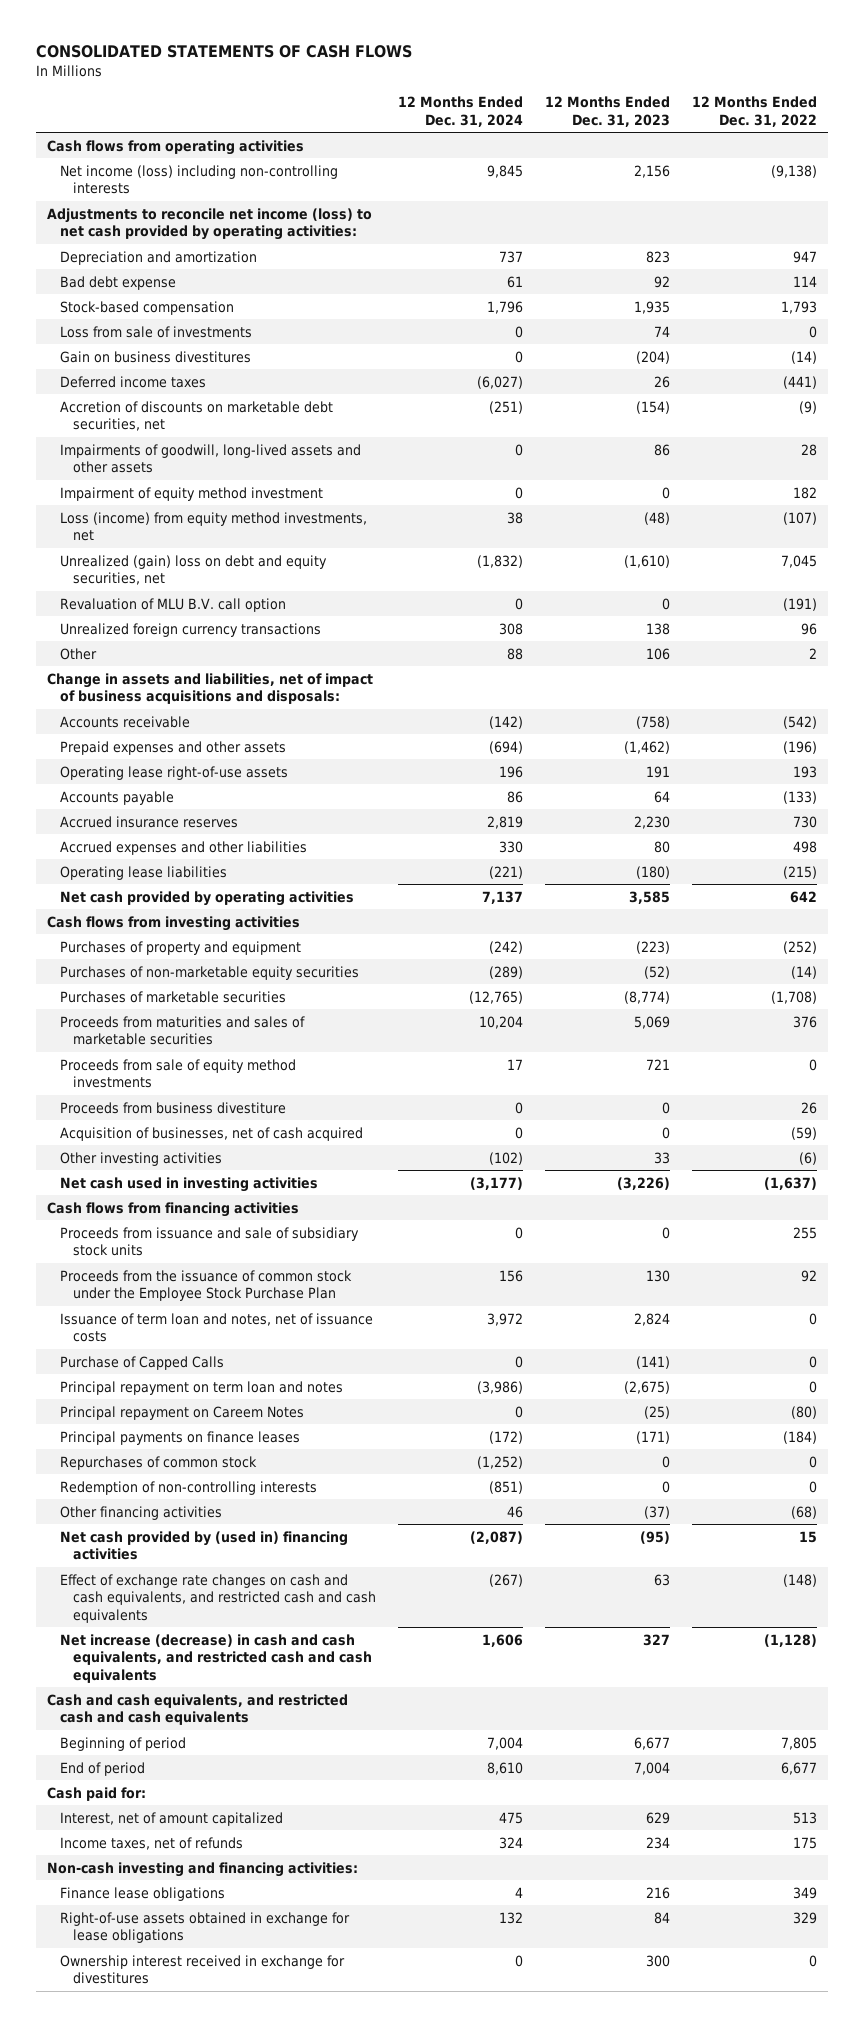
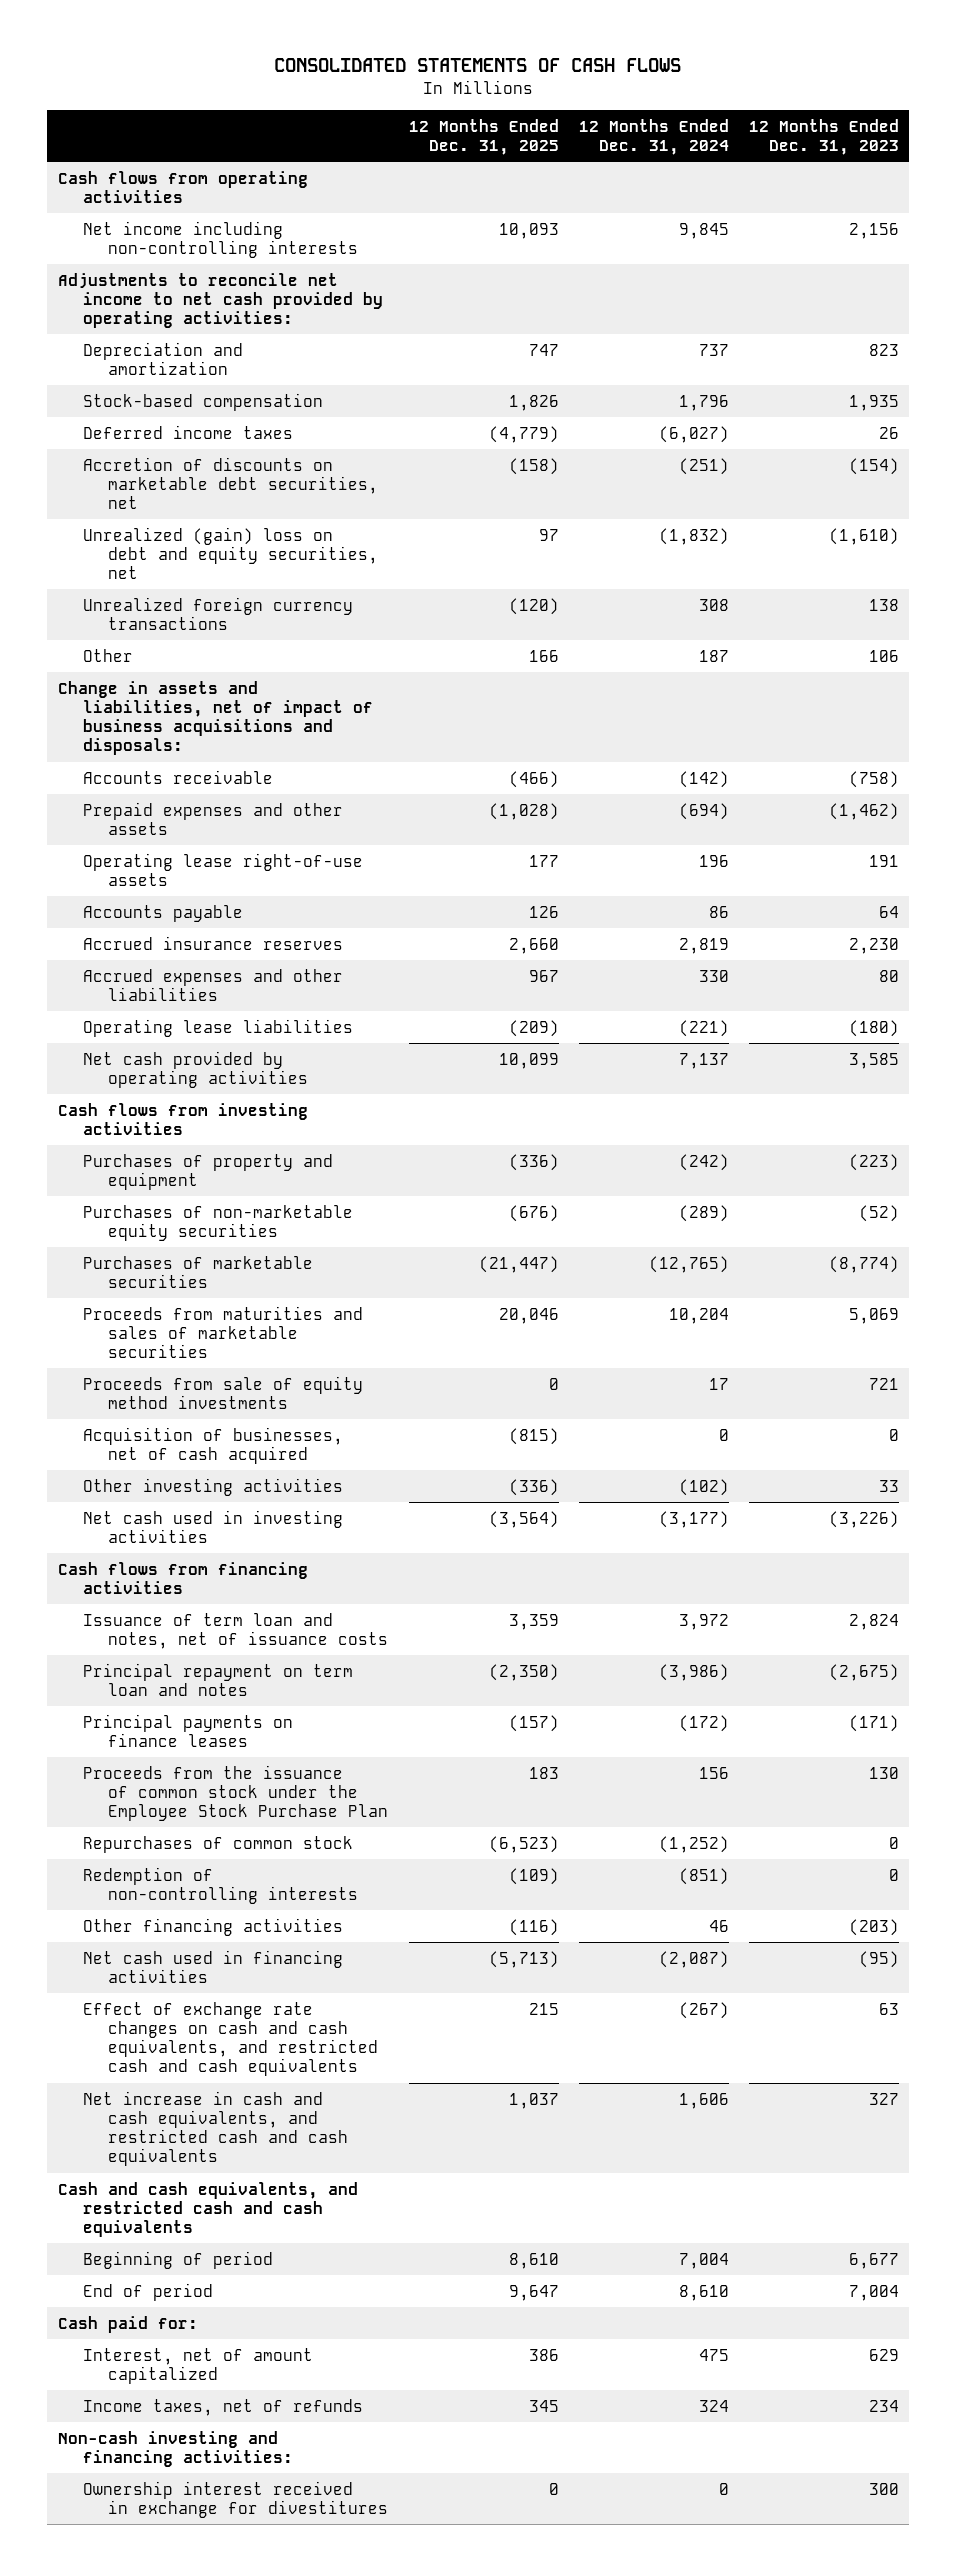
[692,96,818,127] 12 Months Ended Dec. 31, 2022 -> none
none -> [408,118,559,155] 12 Months Ended Dec. 31, 2025
[60,164,339,195] Net income (loss) including non-controlling interests -> [82,220,359,258] Net income including non-controlling interests
[47,207,373,241] Adjustments to reconcile net income (loss) to net cash provided by operating activities: -> [57,272,383,329] Adjustments to reconcile net income to net cash provided by operating activities:
[60,275,177,290] Bad debt expense -> none
[60,325,253,338] Loss from sale of investments -> none
[60,350,252,363] Gain on business divestitures -> none
[60,443,362,474] Impairments of goodwill, long-lived assets and other assets -> none
[60,486,324,501] Impairment of equity method investment -> none
[60,511,368,542] Loss (income) from equity method investments, net -> none
[60,597,287,612] Revaluation of MLU B.V. call option -> none
[507,647,524,660] 88 -> [698,649,729,662] 187
[60,1101,287,1114] Proceeds from business divestiture -> none
[60,1226,360,1257] Proceeds from issuance and sale of subsidiary stock units -> none
[60,1355,225,1370] Purchase of Capped Calls -> none
[60,1405,305,1420] Principal repayment on Careem Notes -> none
[60,1269,353,1302] Proceeds from the issuance of common stock under the Employee Stock Purchase Plan -> [82,1764,389,1822] Proceeds from the issuance of common stock under the Employee Stock Purchase Plan
[644,1505,671,1519] (37) -> [849,1918,900,1936] (203)
[60,1530,349,1561] Net cash provided by (used in) financing activities -> [82,1949,343,1983] Net cash used in financing activities
[60,1633,372,1683] Net increase (decrease) in cash and cash equivalents, and restricted cash and cash equivalents -> [82,2090,349,2167] Net increase in cash and cash equivalents, and restricted cash and cash equivalents
[60,1886,226,1901] Finance lease obligations -> none
[60,1911,351,1944] Right-of-use assets obtained in exchange for lease obligations -> none

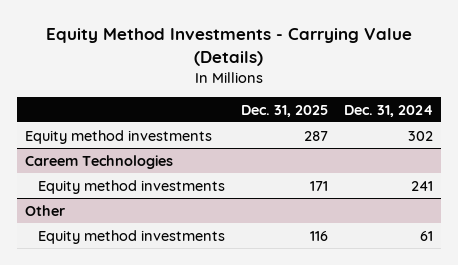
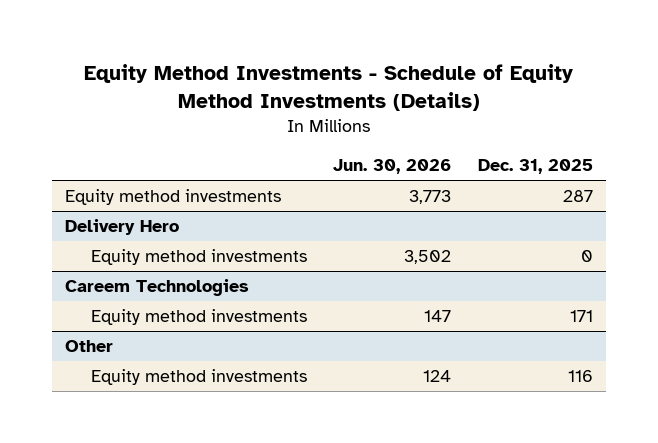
[46,28,413,66] Equity Method Investments - Carrying Value (Details) -> [83,63,573,111] Equity Method Investments - Schedule of Equity Method Investments (Details)
[343,104,433,117] Dec. 31, 2024 -> none
none -> [333,159,452,175] Jun. 30, 2026
none -> [64,219,179,236] Delivery Hero
none -> [91,249,308,266] Equity method investments

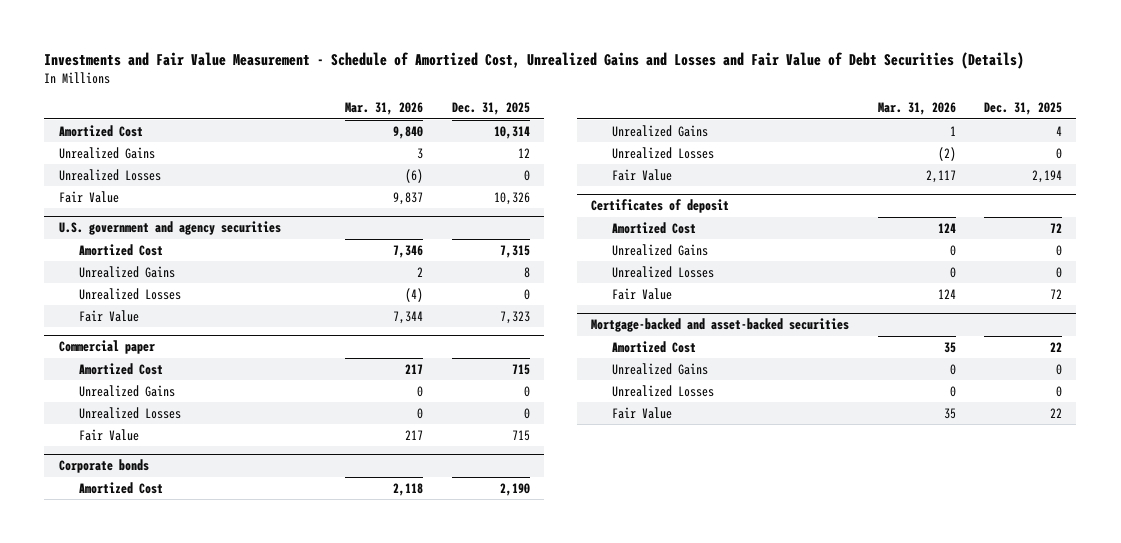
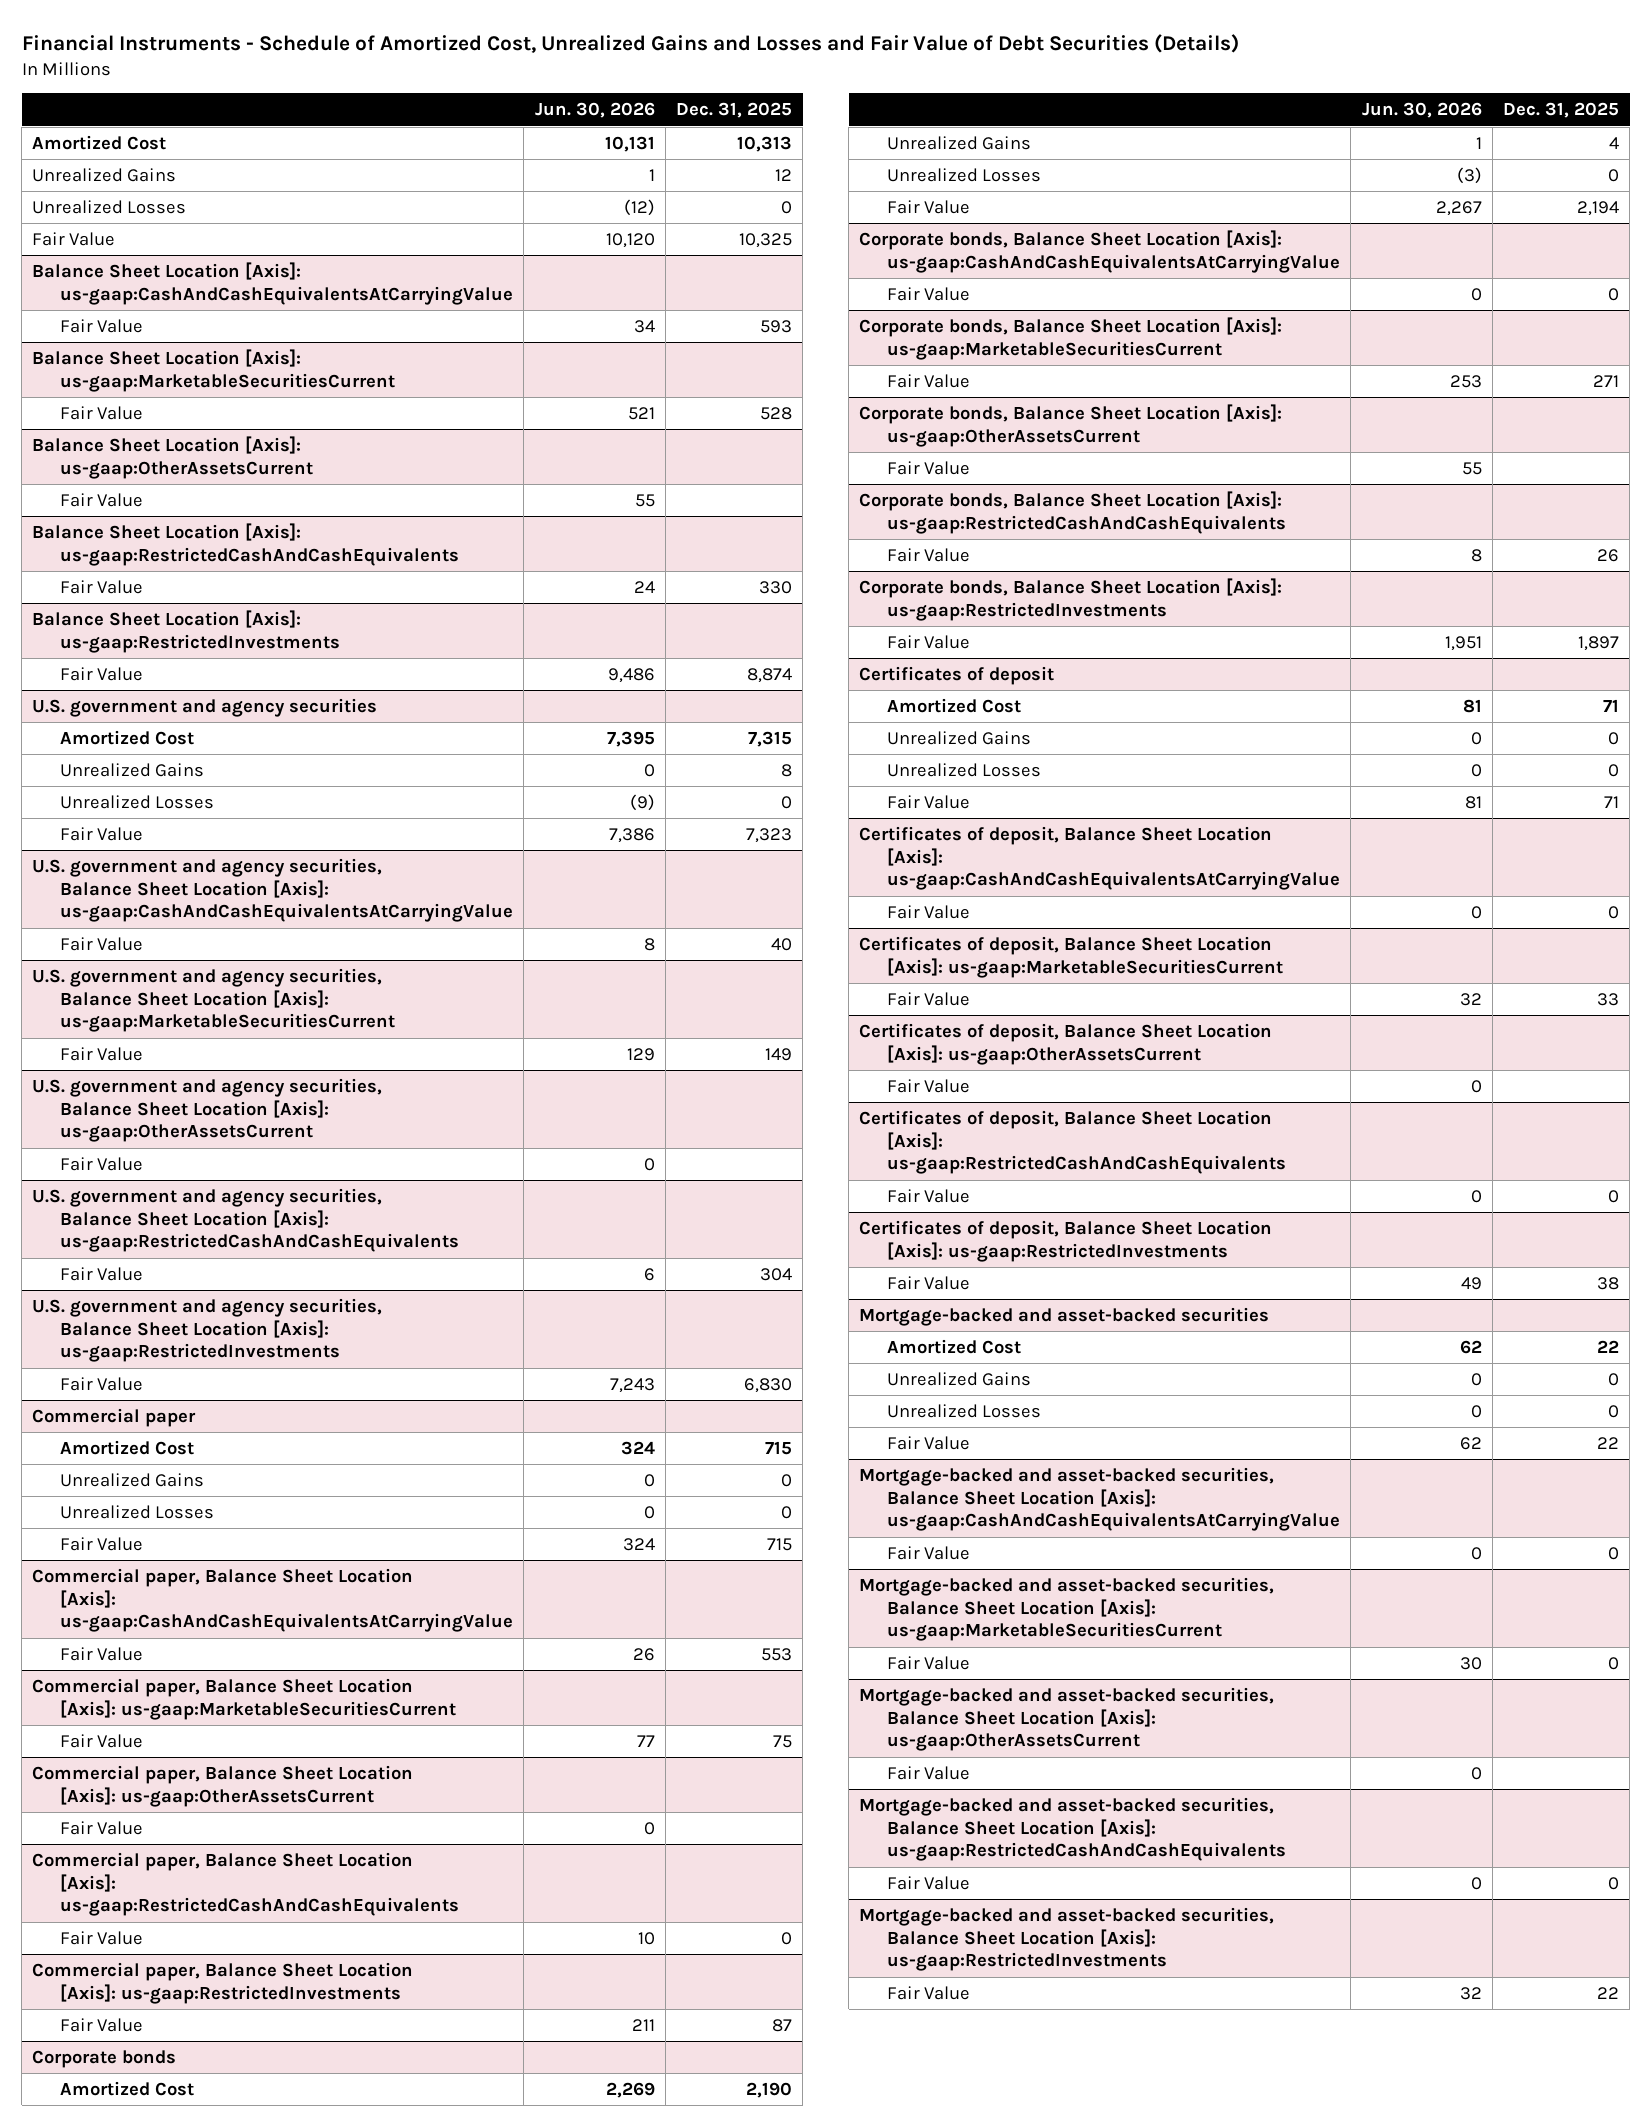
[44,52,1025,70] Investments and Fair Value Measurement - Schedule of Amortized Cost, Unrealized Gains and Losses and Fair Value of Debt Securities (Details) -> [21,34,1239,54] Financial Instruments - Schedule of Amortized Cost, Unrealized Gains and Losses and Fair Value of Debt Securities (Details)
[345,102,424,116] Mar. 31, 2026 -> none
none -> [534,102,655,119] Jun. 30, 2026
[493,125,530,139] 10,314 -> [736,135,792,152] 10,313
[493,191,530,205] 10,326 -> [738,232,792,248] 10,325
none -> [32,261,514,305] Balance Sheet Location [Axis]: us-gaap:CashAndCashEquivalentsAtCarryingValue
none -> [60,318,144,333] Fair Value
none -> [32,348,396,392] Balance Sheet Location [Axis]: us-gaap:MarketableSecuritiesCurrent
none -> [60,405,144,420] Fair Value
none -> [32,435,314,479] Balance Sheet Location [Axis]: us-gaap:OtherAssetsCurrent
none -> [60,492,144,507] Fair Value
none -> [32,522,460,566] Balance Sheet Location [Axis]: us-gaap:RestrictedCashAndCashEquivalents
none -> [60,579,144,594] Fair Value
none -> [32,609,341,653] Balance Sheet Location [Axis]: us-gaap:RestrictedInvestments
none -> [60,666,144,681] Fair Value
none -> [32,857,514,923] U.S. government and agency securities, Balance Sheet Location [Axis]: us-gaap:CashAndCashEquivalentsAtCarryingValue
none -> [60,936,144,951] Fair Value
none -> [32,967,396,1033] U.S. government and agency securities, Balance Sheet Location [Axis]: us-gaap:MarketableSecuritiesCurrent
none -> [60,1046,144,1061] Fair Value
none -> [32,1077,383,1143] U.S. government and agency securities, Balance Sheet Location [Axis]: us-gaap:OtherAssetsCurrent
none -> [60,1156,144,1171] Fair Value
none -> [32,1187,460,1253] U.S. government and agency securities, Balance Sheet Location [Axis]: us-gaap:RestrictedCashAndCashEquivalents
none -> [60,1266,144,1281] Fair Value
none -> [32,1297,383,1363] U.S. government and agency securities, Balance Sheet Location [Axis]: us-gaap:RestrictedInvestments
none -> [60,1376,144,1391] Fair Value
none -> [32,1567,514,1633] Commercial paper, Balance Sheet Location [Axis]: us-gaap:CashAndCashEquivalentsAtCarryingValue
none -> [60,1646,144,1661] Fair Value
none -> [32,1677,457,1720] Commercial paper, Balance Sheet Location [Axis]: us-gaap:MarketableSecuritiesCurrent
none -> [60,1733,144,1748] Fair Value
none -> [32,1764,414,1807] Commercial paper, Balance Sheet Location [Axis]: us-gaap:OtherAssetsCurrent
none -> [60,1820,144,1835] Fair Value
none -> [32,1851,460,1917] Commercial paper, Balance Sheet Location [Axis]: us-gaap:RestrictedCashAndCashEquivalents
none -> [60,1930,144,1945] Fair Value
none -> [32,1961,414,2004] Commercial paper, Balance Sheet Location [Axis]: us-gaap:RestrictedInvestments
none -> [60,2017,144,2032] Fair Value
none -> [859,229,1341,273] Corporate bonds, Balance Sheet Location [Axis]: us-gaap:CashAndCashEquivalentsAtCarryingValue
none -> [887,286,971,301] Fair Value
none -> [859,316,1283,360] Corporate bonds, Balance Sheet Location [Axis]: us-gaap:MarketableSecuritiesCurrent
none -> [887,373,971,388] Fair Value
none -> [859,403,1283,447] Corporate bonds, Balance Sheet Location [Axis]: us-gaap:OtherAssetsCurrent
none -> [887,460,971,475] Fair Value
none -> [859,490,1287,534] Corporate bonds, Balance Sheet Location [Axis]: us-gaap:RestrictedCashAndCashEquivalents
none -> [887,547,971,562] Fair Value
none -> [859,577,1283,621] Corporate bonds, Balance Sheet Location [Axis]: us-gaap:RestrictedInvestments
none -> [887,634,971,649] Fair Value
[1050,222,1063,233] 72 -> [1602,698,1619,712] 71
[1050,288,1063,299] 72 -> [1603,795,1619,808] 71
none -> [859,825,1341,891] Certificates of deposit, Balance Sheet Location [Axis]: us-gaap:CashAndCashEquivalentsAtCarryingValue
none -> [887,904,971,919] Fair Value
none -> [859,935,1284,978] Certificates of deposit, Balance Sheet Location [Axis]: us-gaap:MarketableSecuritiesCurrent
none -> [887,991,971,1006] Fair Value
none -> [859,1022,1273,1065] Certificates of deposit, Balance Sheet Location [Axis]: us-gaap:OtherAssetsCurrent
none -> [887,1078,971,1093] Fair Value
none -> [859,1109,1287,1175] Certificates of deposit, Balance Sheet Location [Axis]: us-gaap:RestrictedCashAndCashEquivalents
none -> [887,1188,971,1203] Fair Value
none -> [859,1219,1273,1262] Certificates of deposit, Balance Sheet Location [Axis]: us-gaap:RestrictedInvestments
none -> [887,1275,971,1290] Fair Value
none -> [859,1466,1341,1532] Mortgage-backed and asset-backed securities, Balance Sheet Location [Axis]: us-gaap:CashAndCashEquivalentsAtCarryingValue
none -> [887,1545,971,1560] Fair Value
none -> [859,1576,1275,1642] Mortgage-backed and asset-backed securities, Balance Sheet Location [Axis]: us-gaap:MarketableSecuritiesCurrent
none -> [887,1655,971,1670] Fair Value
none -> [859,1686,1275,1752] Mortgage-backed and asset-backed securities, Balance Sheet Location [Axis]: us-gaap:OtherAssetsCurrent
none -> [887,1765,971,1780] Fair Value
none -> [859,1796,1287,1862] Mortgage-backed and asset-backed securities, Balance Sheet Location [Axis]: us-gaap:RestrictedCashAndCashEquivalents
none -> [887,1875,971,1890] Fair Value
none -> [859,1906,1275,1972] Mortgage-backed and asset-backed securities, Balance Sheet Location [Axis]: us-gaap:RestrictedInvestments
none -> [887,1985,971,2000] Fair Value

